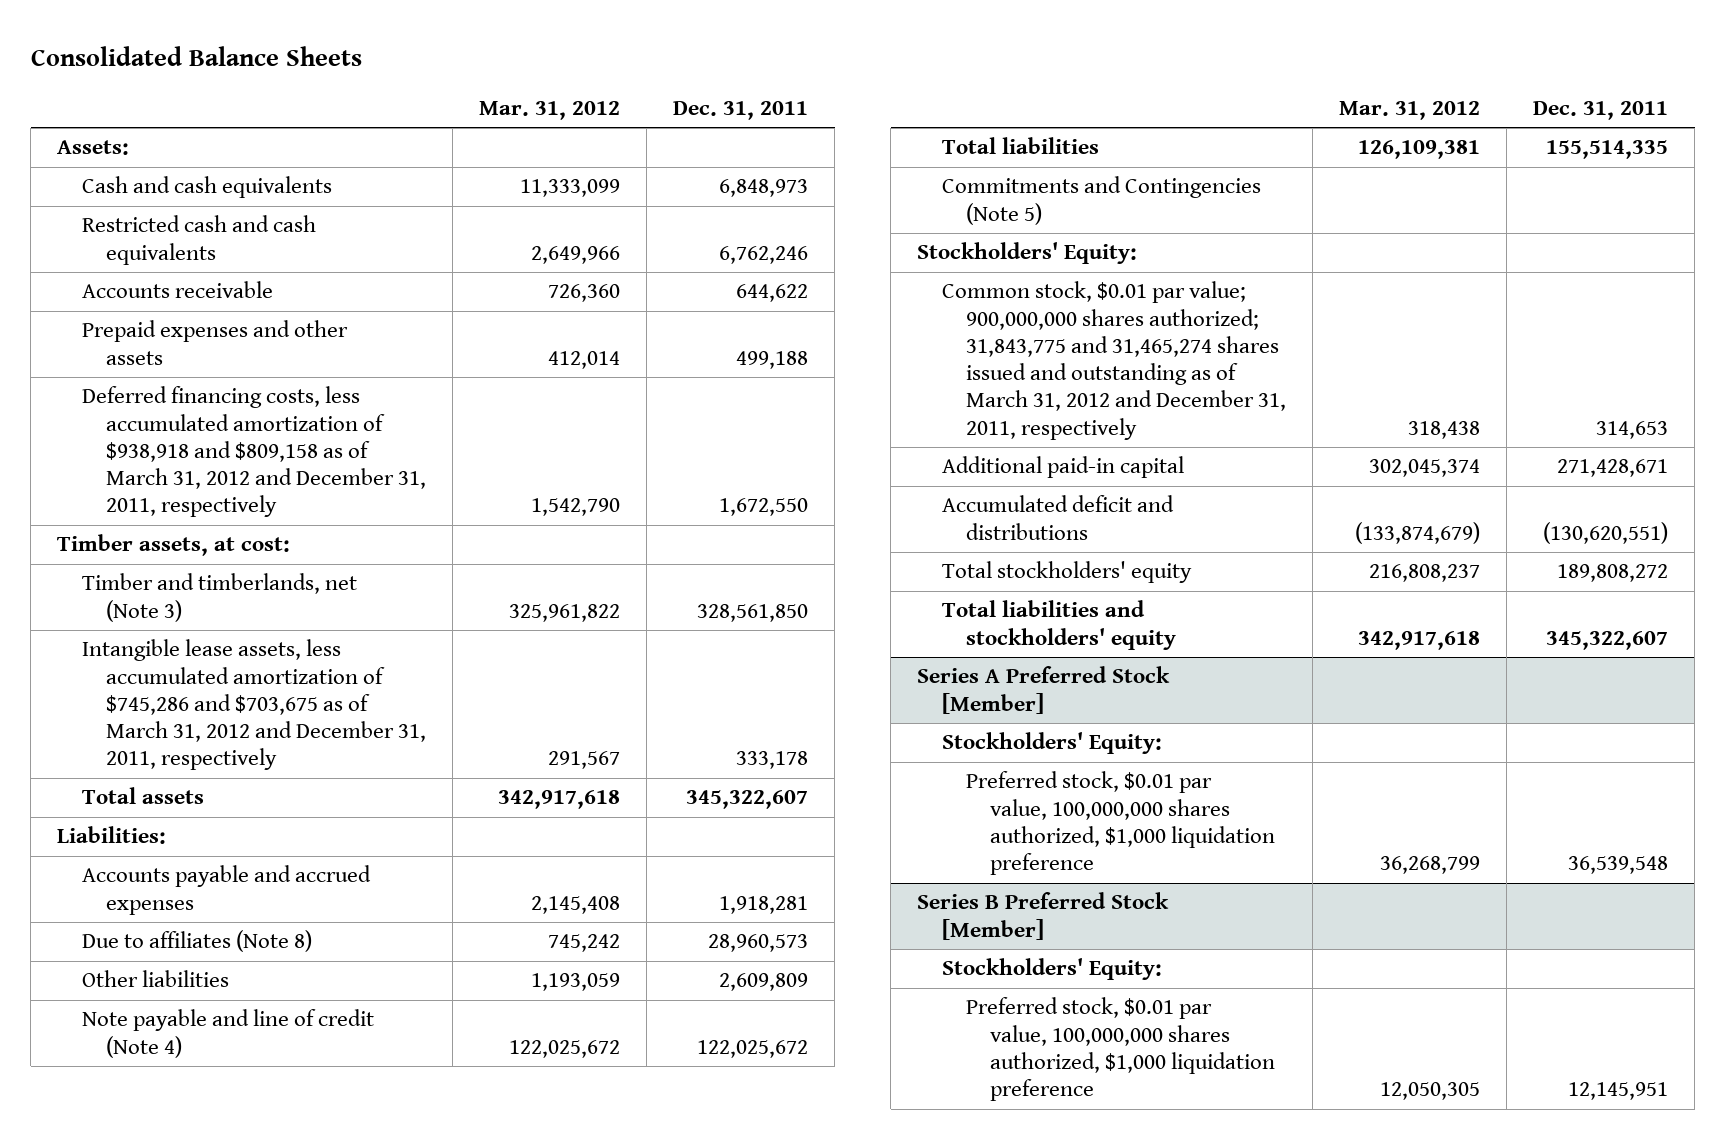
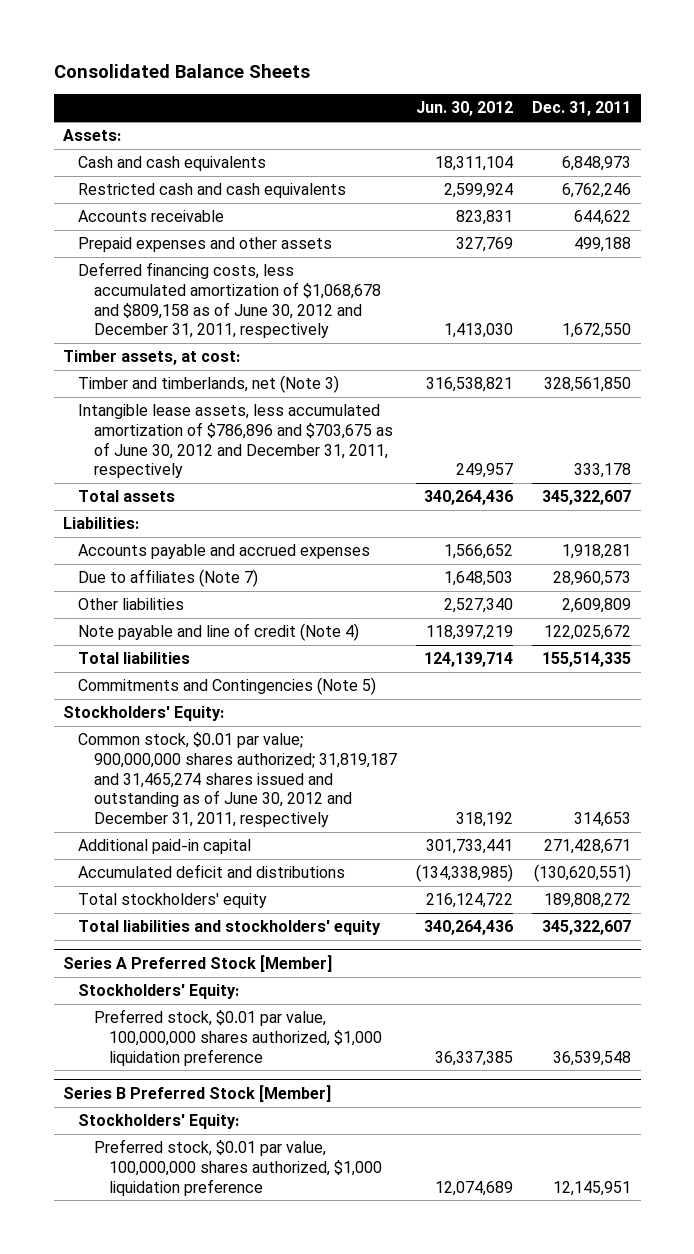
[479,100,621,120] Mar. 31, 2012 -> none
none -> [415,101,513,117] Jun. 30, 2012
[81,386,426,518] Deferred financing costs, less accumulated amortization of $938,918 and $809,158 as of March 31, 2012 and December 31, 2011, respectively -> [78,262,381,339] Deferred financing costs, less accumulated amortization of $1,068,678 and $809,158 as of June 30, 2012 and December 31, 2011, respectively
[81,639,426,771] Intangible lease assets, less accumulated amortization of $745,286 and $703,675 as of March 31, 2012 and December 31, 2011, respectively -> [78,404,393,479] Intangible lease assets, less accumulated amortization of $786,896 and $703,675 as of June 30, 2012 and December 31, 2011, respectively
[81,930,312,953] Due to affiliates (Note 8) -> [78,569,259,588] Due to affiliates (Note 7)
[941,281,1286,440] Common stock, $0.01 par value; 900,000,000 shares authorized; 31,843,775 and 31,465,274 shares issued and outstanding as of March 31, 2012 and December 31, 2011, respectively -> [78,732,397,828] Common stock, $0.01 par value; 900,000,000 shares authorized; 31,819,187 and 31,465,274 shares issued and outstanding as of June 30, 2012 and December 31, 2011, respectively

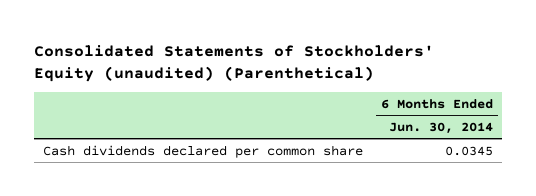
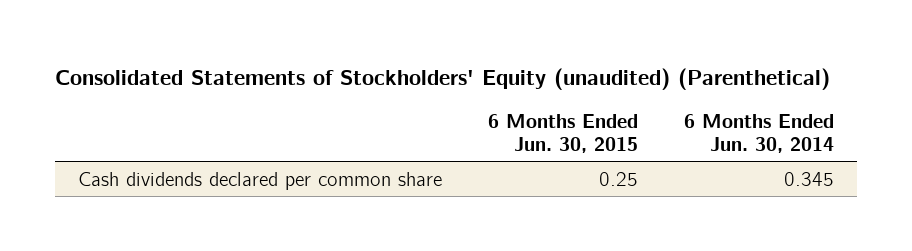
none -> [488,113,639,153] 6 Months Ended Jun. 30, 2015
[445,145,494,156] 0.0345 -> [784,171,835,186] 0.345

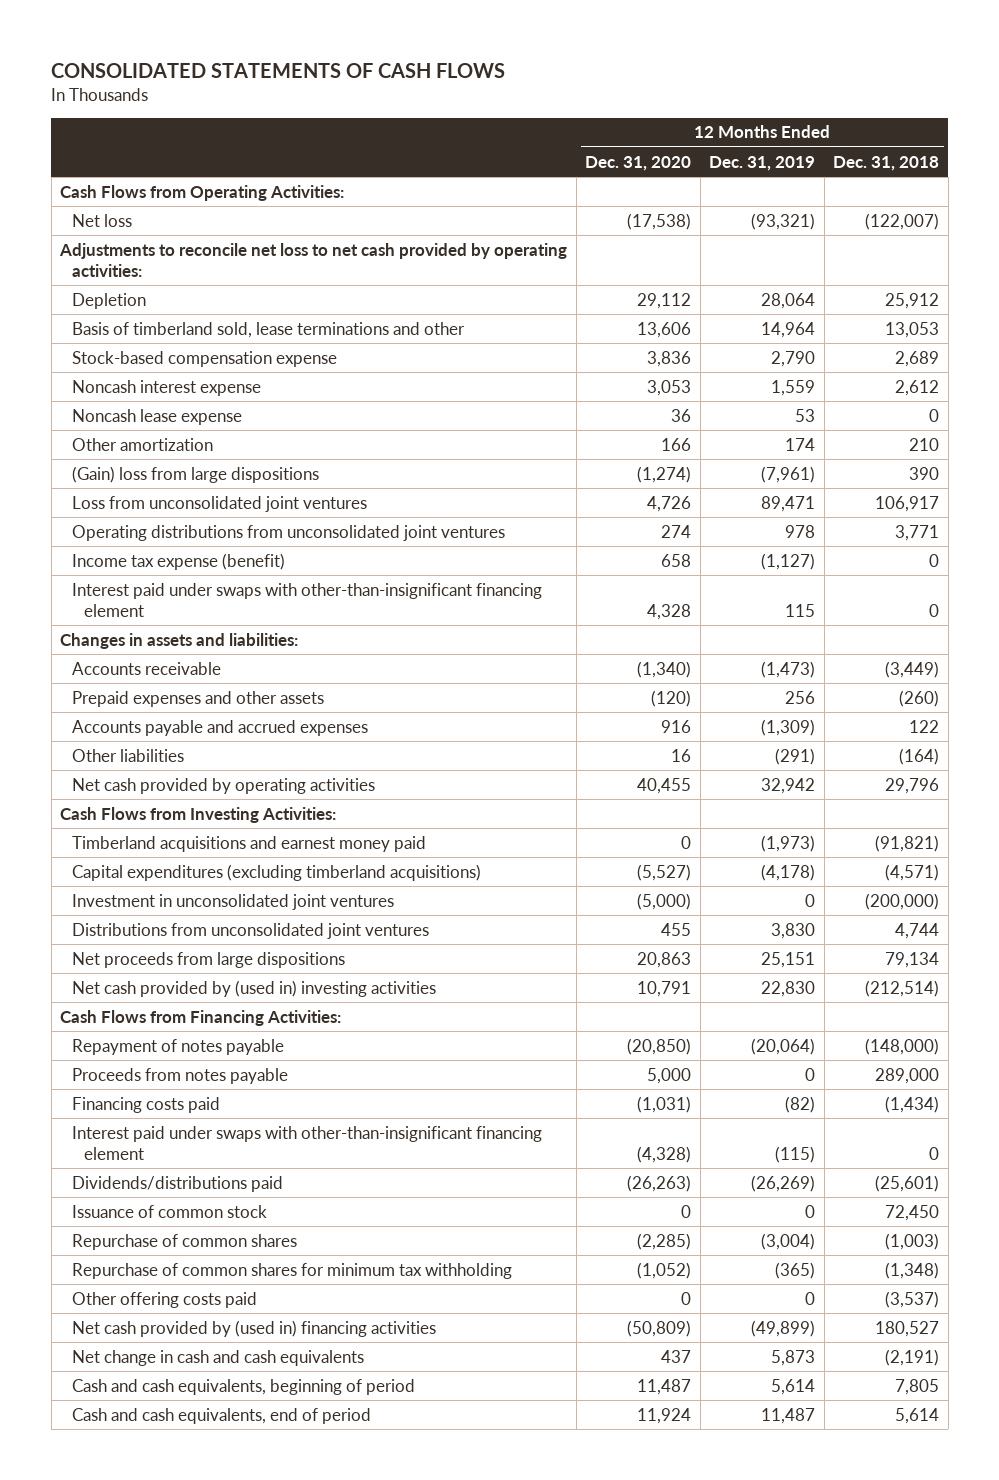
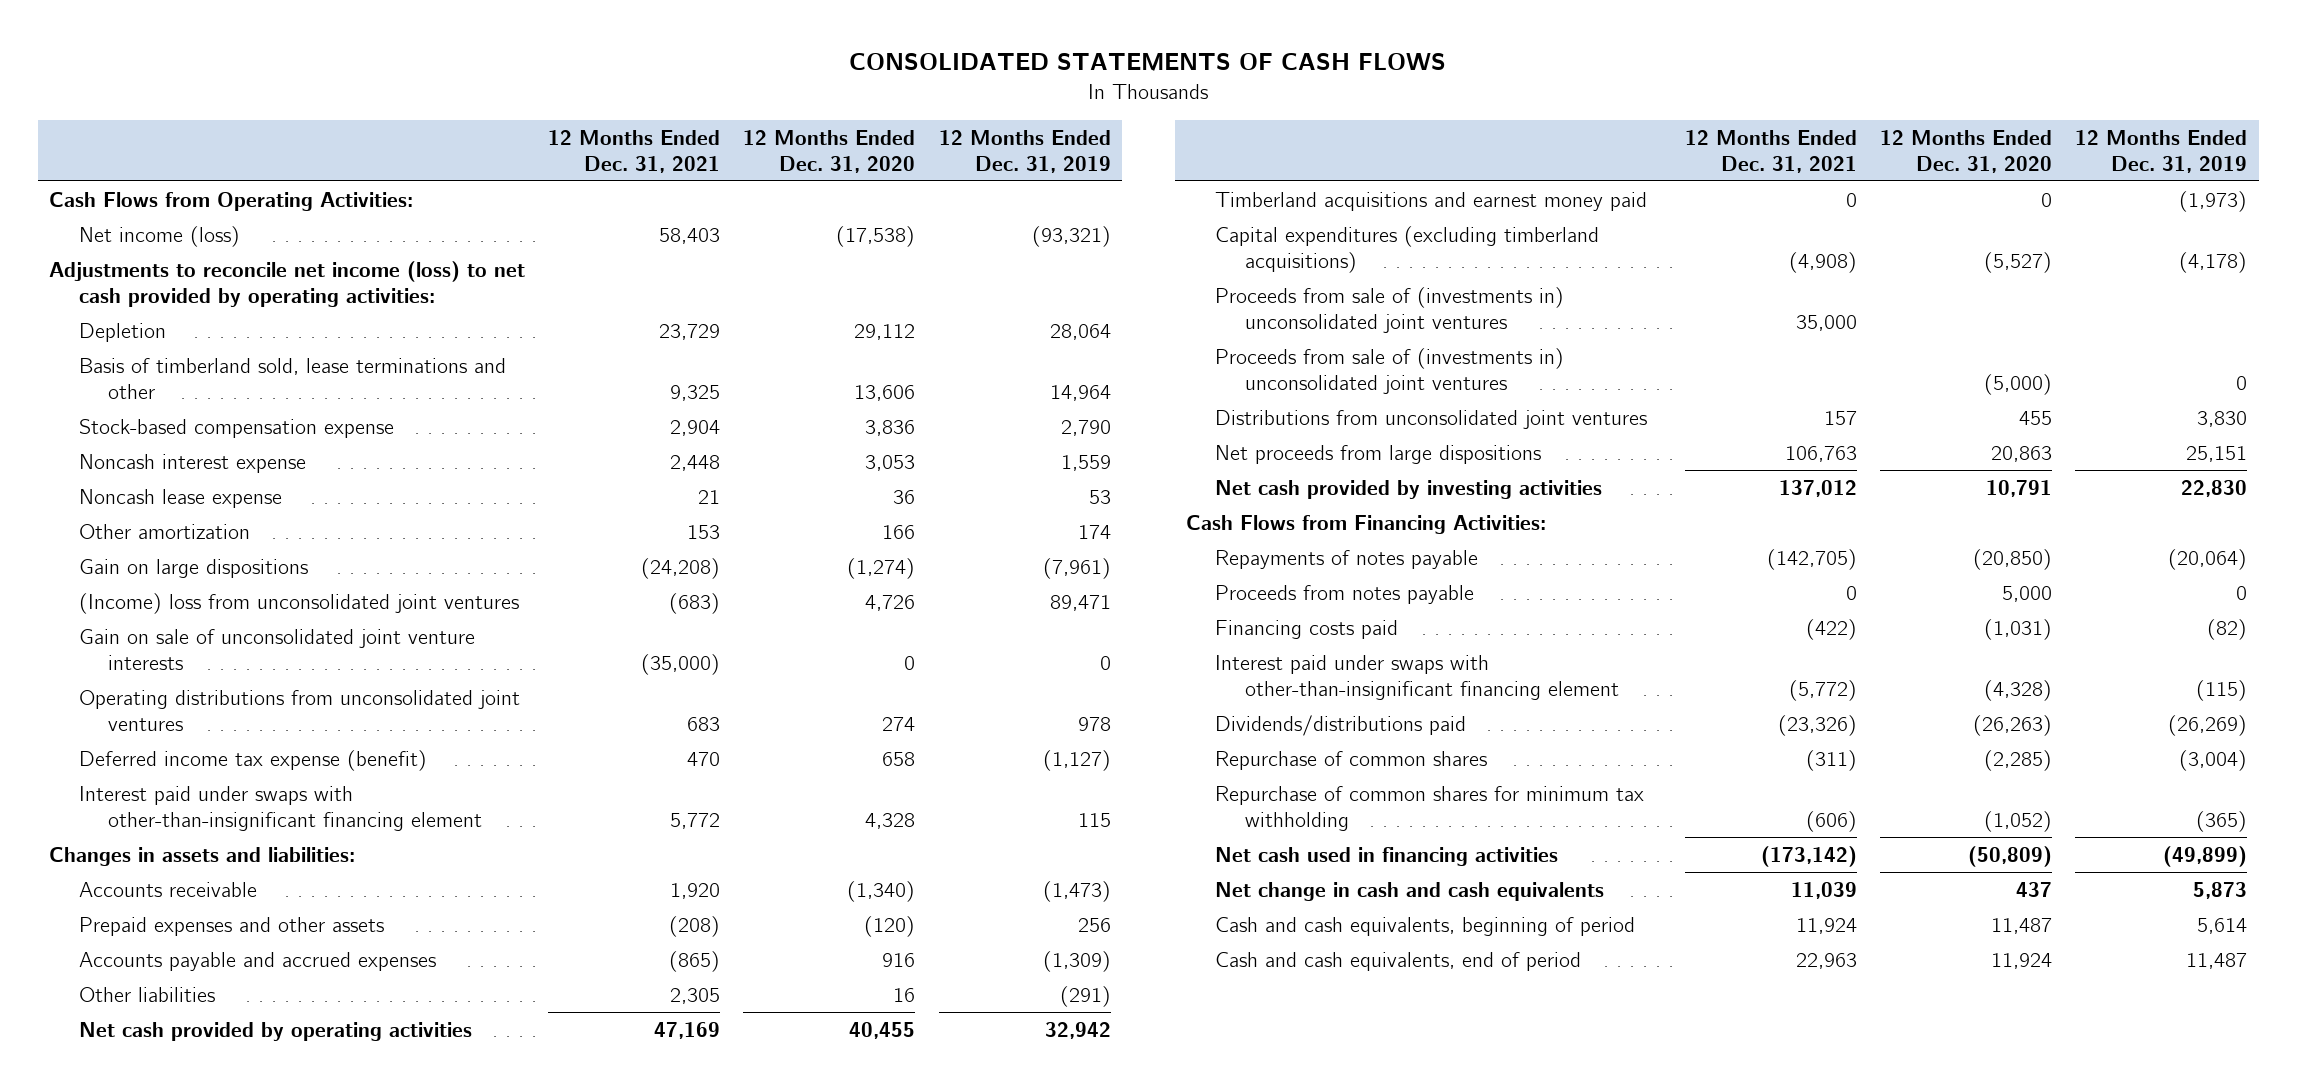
[833,155,940,171] Dec. 31, 2018 -> none
none -> [548,129,721,173] 12 Months Ended Dec. 31, 2021
[72,213,133,227] Net loss -> [78,225,240,247] Net income (loss)
[59,242,568,277] Adjustments to reconcile net loss to net cash provided by operating activities: -> [49,260,526,307] Adjustments to reconcile net income (loss) to net cash provided by operating activities:
[72,465,320,483] (Gain) loss from large dispositions -> [78,558,308,578] Gain on large dispositions
[72,495,368,512] Loss from unconsolidated joint ventures -> [78,592,519,614] (Income) loss from unconsolidated joint ventures
none -> [78,628,475,670] Gain on sale of unconsolidated joint venture interests
[72,552,286,570] Income tax expense (benefit) -> [78,749,427,771] Deferred income tax expense (benefit)
[60,806,337,823] Cash Flows from Investing Activities: -> none
none -> [1215,286,1565,333] Proceeds from sale of (investments in) unconsolidated joint ventures
[72,893,395,910] Investment in unconsolidated joint ventures -> [1215,347,1565,394] Proceeds from sale of (investments in) unconsolidated joint ventures
[72,979,437,997] Net cash provided by (used in) investing activities -> [1215,479,1603,499] Net cash provided by investing activities
[72,1038,285,1055] Repayment of notes payable -> [1215,549,1479,569] Repayments of notes payable
[72,1204,268,1218] Issuance of common stock -> none
[72,1291,258,1308] Other offering costs paid -> none
[72,1319,437,1337] Net cash provided by (used in) financing activities -> [1215,846,1559,866] Net cash used in financing activities

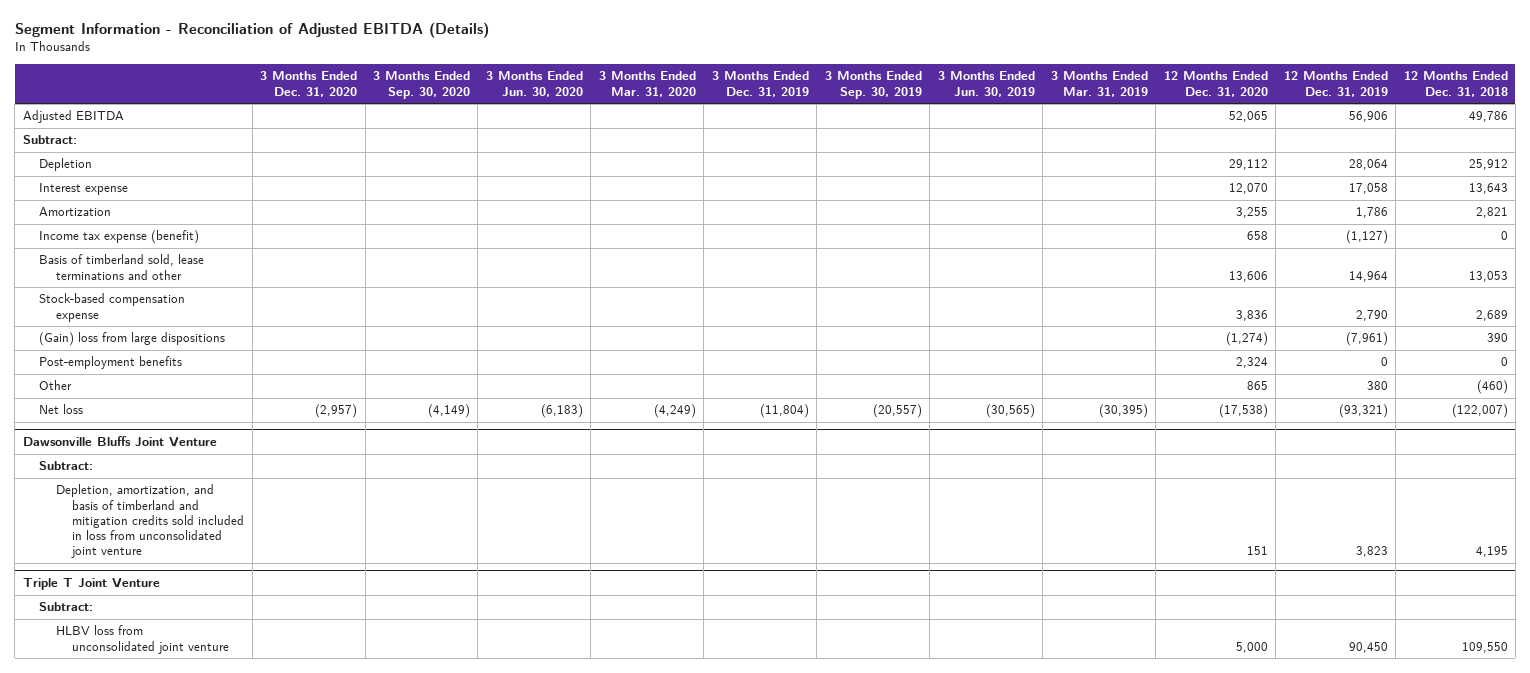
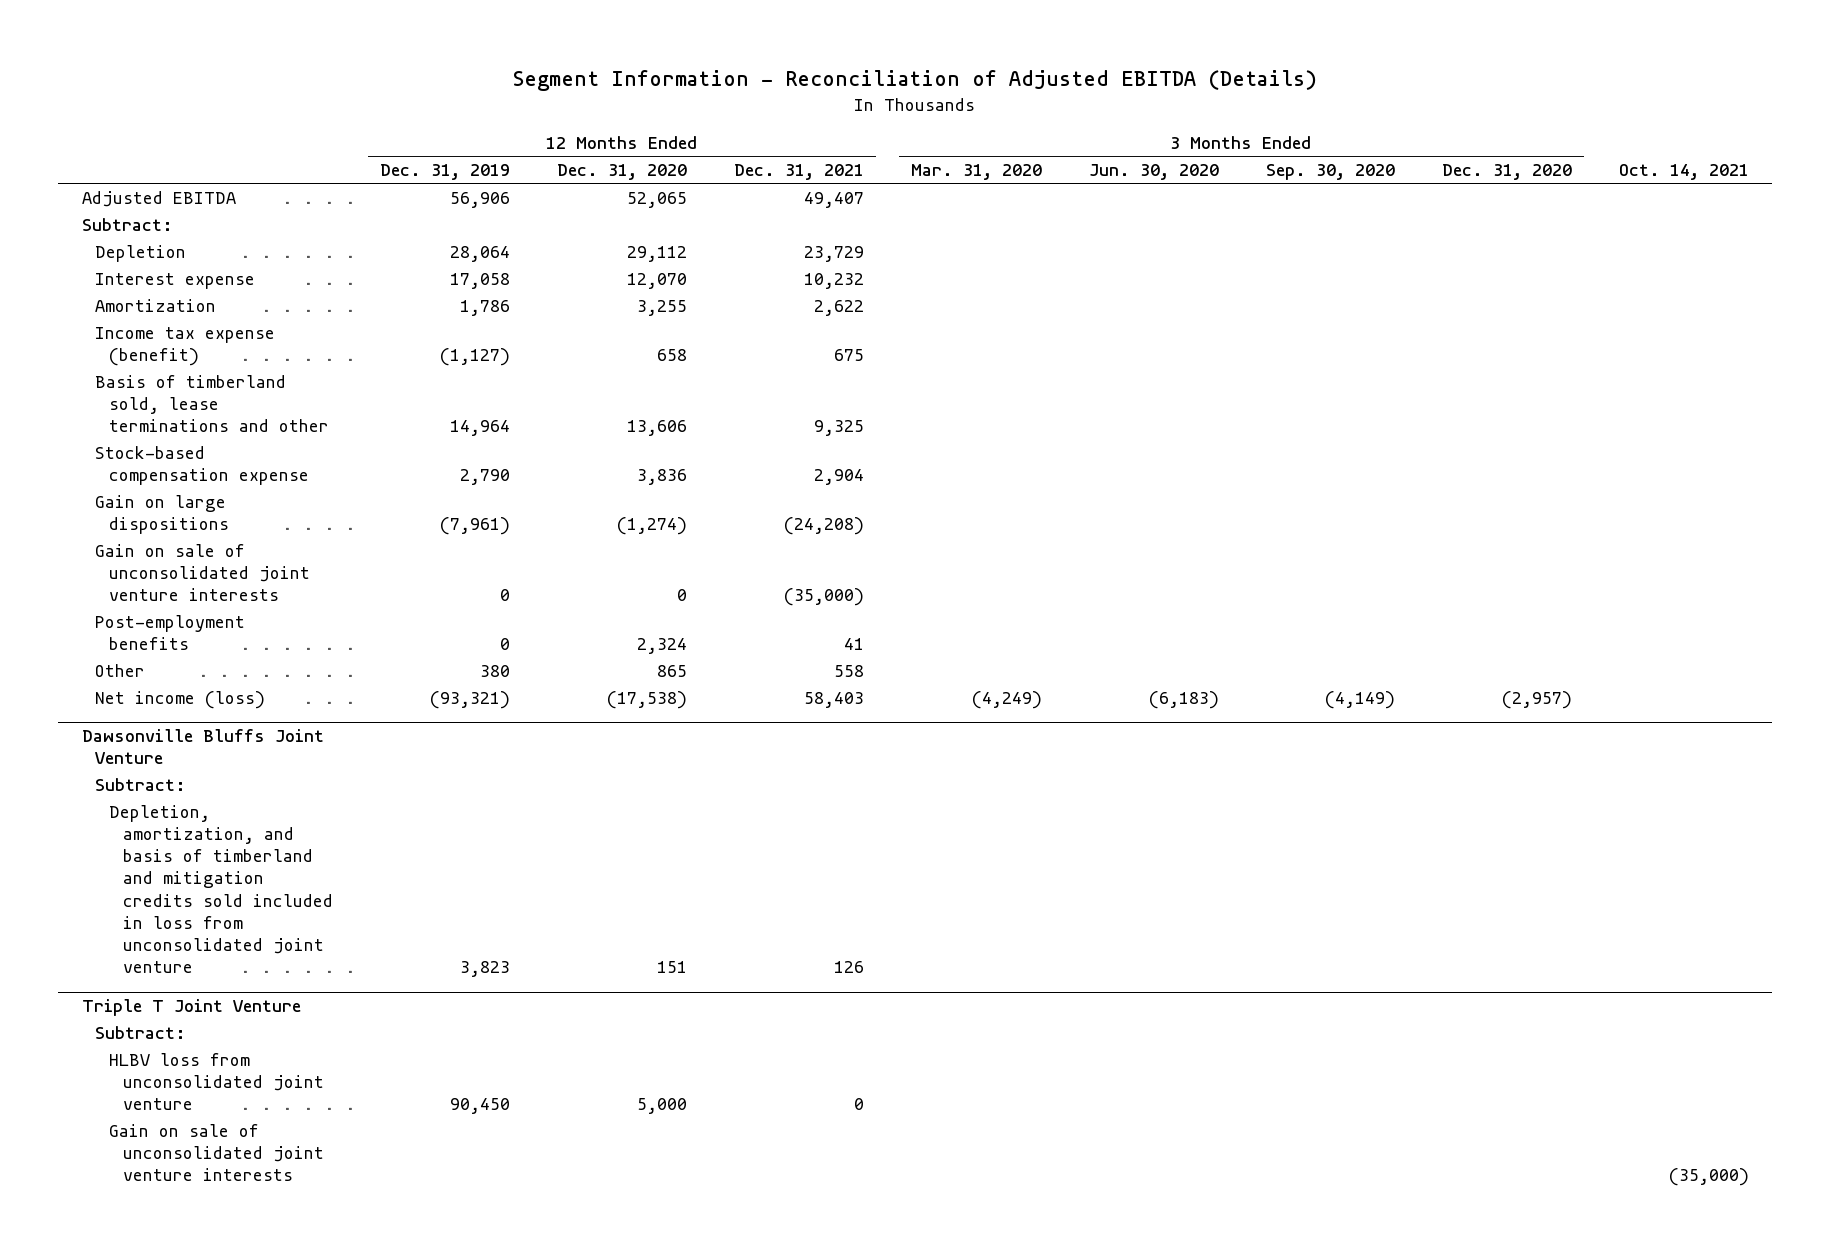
[711,71,809,97] 3 Months Ended Dec. 31, 2019 -> none
[824,71,922,99] 3 Months Ended Sep. 30, 2019 -> none
[937,71,1035,97] 3 Months Ended Jun. 30, 2019 -> none
[1050,71,1148,97] 3 Months Ended Mar. 31, 2019 -> none
[1403,71,1508,97] 12 Months Ended Dec. 31, 2018 -> none
none -> [733,163,864,180] Dec. 31, 2021
none -> [1618,163,1749,180] Oct. 14, 2021
[39,332,226,347] (Gain) loss from large dispositions -> [95,494,230,535] Gain on large dispositions
none -> [95,543,311,602] Gain on sale of unconsolidated joint venture interests
[39,404,84,415] Net loss -> [95,690,266,709] Net income (loss)
none -> [109,1123,324,1182] Gain on sale of unconsolidated joint venture interests

